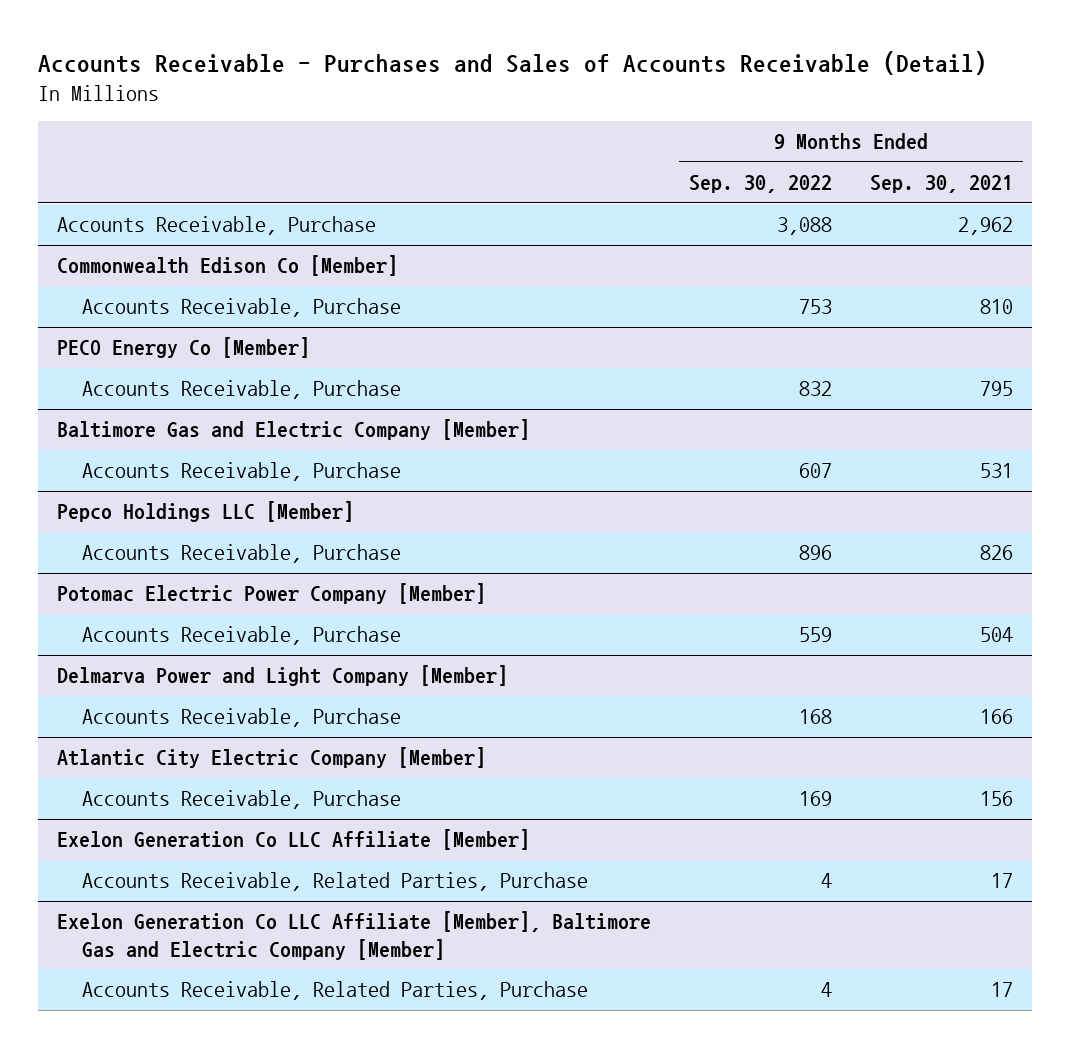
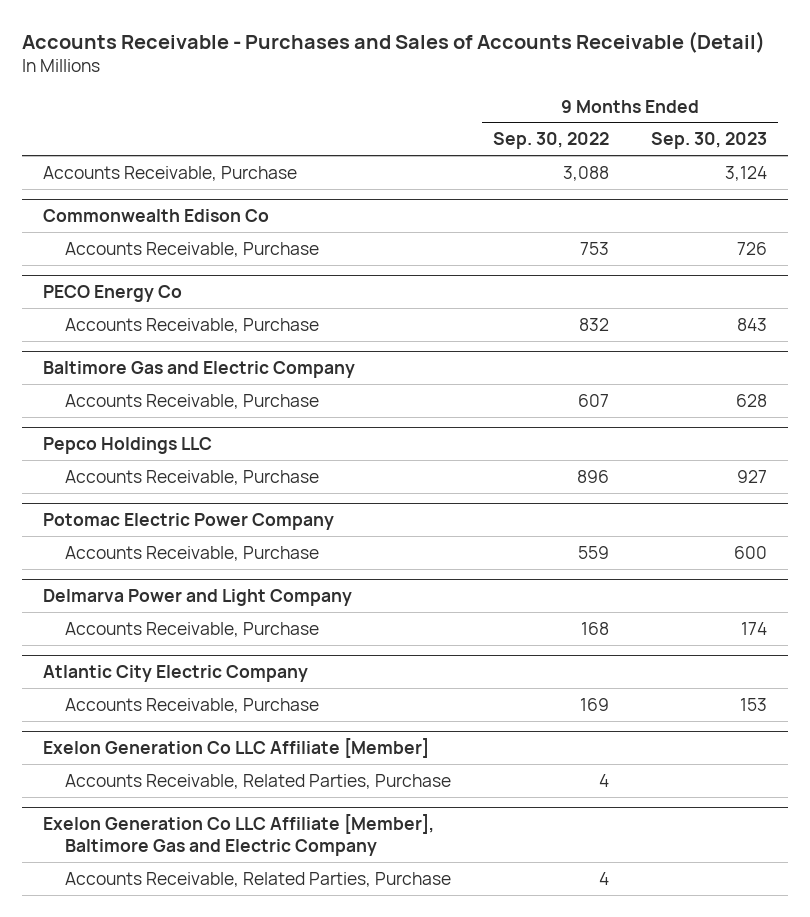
[870,175,1014,194] Sep. 30, 2021 -> none
none -> [651,132,768,150] Sep. 30, 2023
[56,255,398,277] Commonwealth Edison Co [Member] -> [42,209,269,223] Commonwealth Edison Co
[56,337,310,359] PECO Energy Co [Member] -> [42,285,182,303] PECO Energy Co
[56,419,530,441] Baltimore Gas and Electric Company [Member] -> [42,361,355,379] Baltimore Gas and Electric Company
[56,501,354,523] Pepco Holdings LLC [Member] -> [42,437,212,455] Pepco Holdings LLC
[56,583,486,605] Potomac Electric Power Company [Member] -> [42,513,334,531] Potomac Electric Power Company
[56,665,508,687] Delmarva Power and Light Company [Member] -> [42,589,352,607] Delmarva Power and Light Company
[56,747,486,769] Atlantic City Electric Company [Member] -> [42,665,308,683] Atlantic City Electric Company
[56,911,651,960] Exelon Generation Co LLC Affiliate [Member], Baltimore Gas and Electric Company [Member] -> [42,814,434,856] Exelon Generation Co LLC Affiliate [Member], Baltimore Gas and Electric Company

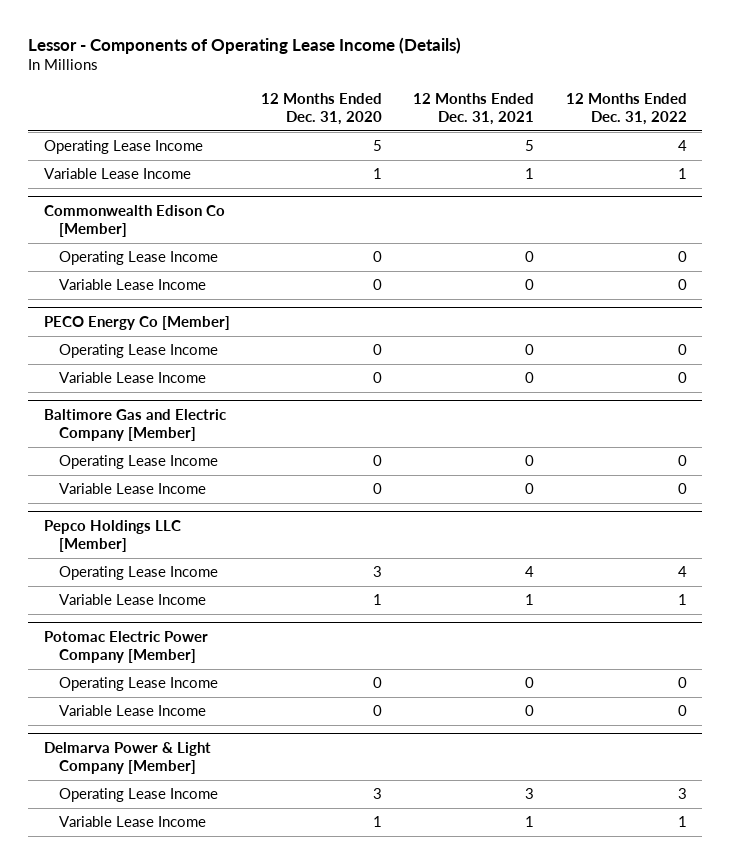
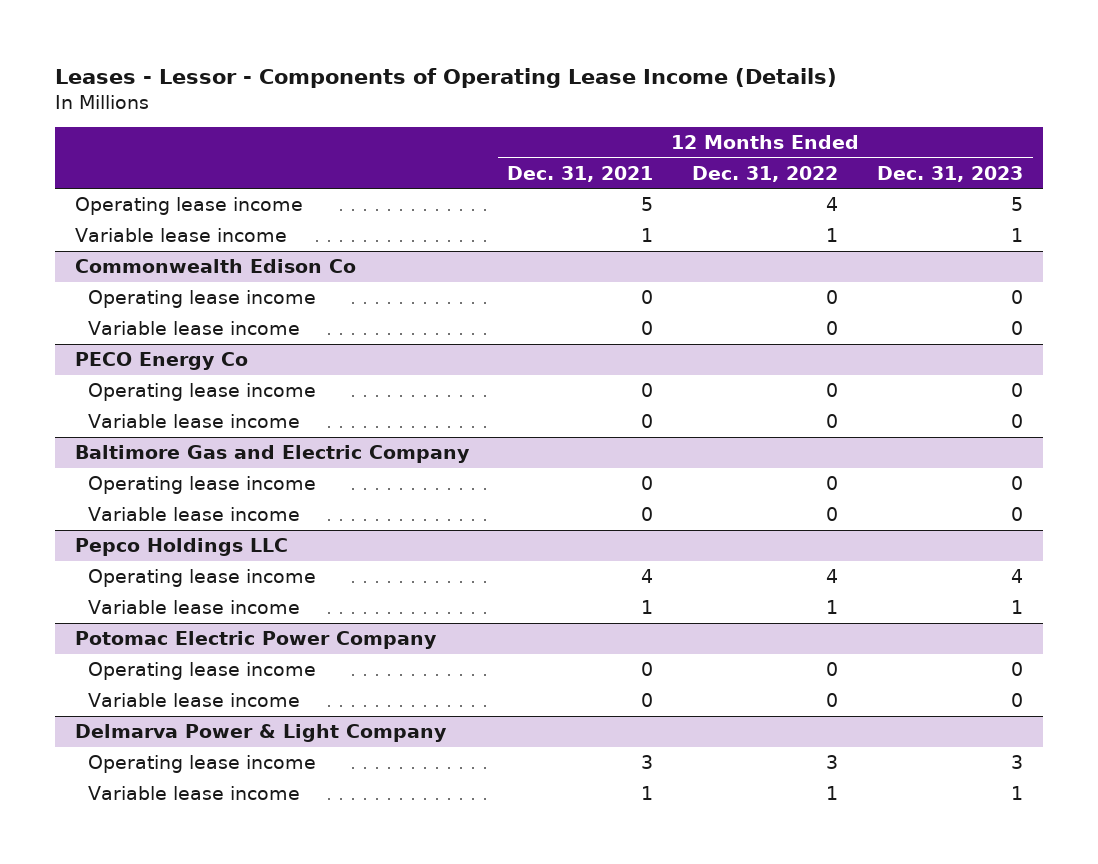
[28,36,462,54] Lessor - Components of Operating Lease Income (Details) -> [55,67,838,88] Leases - Lessor - Components of Operating Lease Income (Details)
[261,92,383,125] 12 Months Ended Dec. 31, 2020 -> none
none -> [877,165,1024,182] Dec. 31, 2023
[43,140,203,155] Operating Lease Income -> [74,197,303,216] Operating lease income
[43,168,191,180] Variable Lease Income -> [74,228,287,243] Variable lease income
[43,205,225,238] Commonwealth Edison Co [Member] -> [74,259,356,274] Commonwealth Edison Co
[58,251,218,266] Operating Lease Income -> [88,290,317,309] Operating lease income
[58,279,206,291] Variable Lease Income -> [88,321,301,336] Variable lease income
[43,316,230,331] PECO Energy Co [Member] -> [74,352,248,371] PECO Energy Co
[58,344,218,359] Operating Lease Income -> [88,383,317,402] Operating lease income
[58,372,206,384] Variable Lease Income -> [88,414,301,429] Variable lease income
[43,409,226,442] Baltimore Gas and Electric Company [Member] -> [74,445,470,464] Baltimore Gas and Electric Company
[58,455,218,470] Operating Lease Income -> [88,476,317,495] Operating lease income
[58,483,206,495] Variable Lease Income -> [88,507,301,522] Variable lease income
[43,520,181,553] Pepco Holdings LLC [Member] -> [74,538,288,557] Pepco Holdings LLC
[58,566,218,581] Operating Lease Income -> [88,569,317,588] Operating lease income
[58,594,206,606] Variable Lease Income -> [88,600,301,615] Variable lease income
[43,631,208,664] Potomac Electric Power Company [Member] -> [74,631,437,650] Potomac Electric Power Company
[58,677,218,692] Operating Lease Income -> [88,662,317,681] Operating lease income
[58,705,206,717] Variable Lease Income -> [88,693,301,708] Variable lease income
[43,742,211,775] Delmarva Power & Light Company [Member] -> [74,724,447,743] Delmarva Power & Light Company
[58,788,218,803] Operating Lease Income -> [88,755,317,774] Operating lease income
[58,816,206,828] Variable Lease Income -> [88,786,301,801] Variable lease income

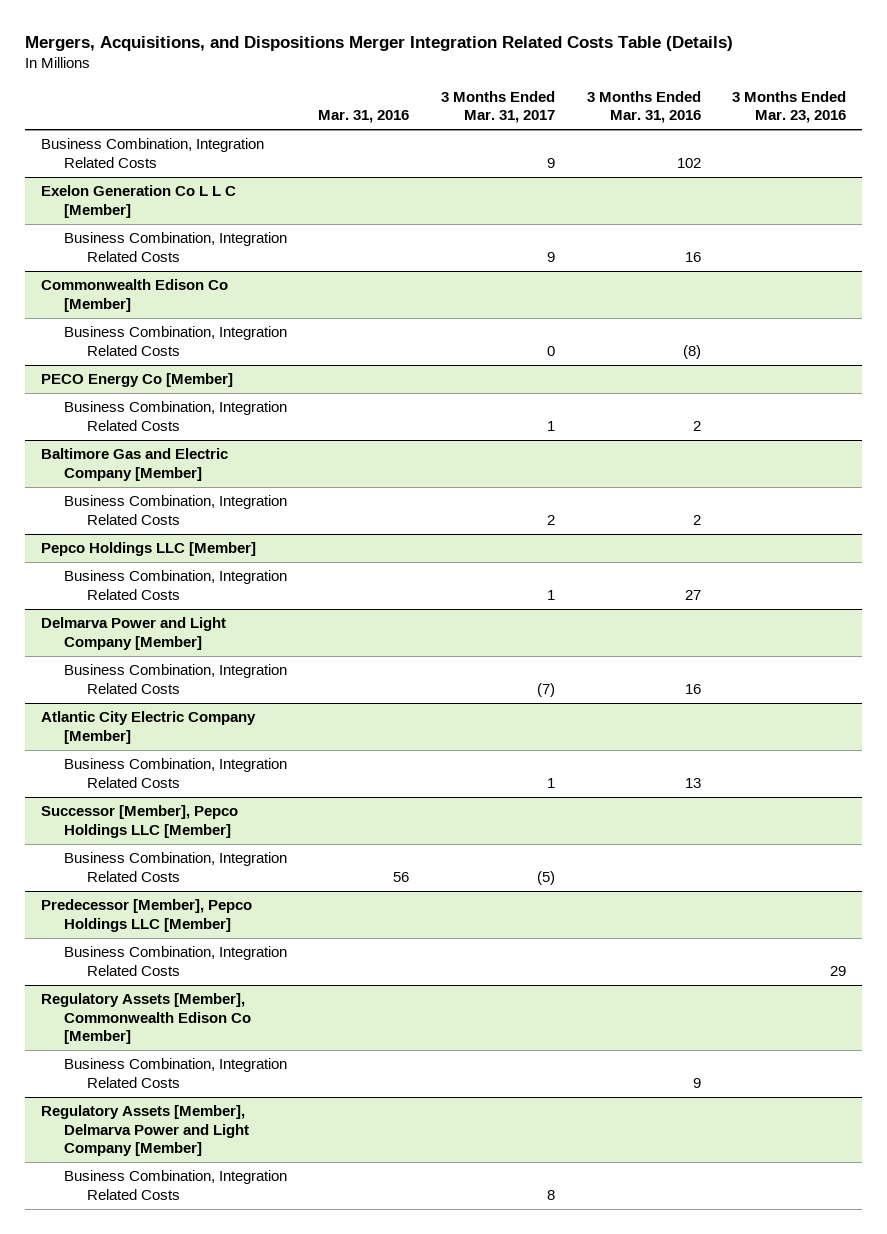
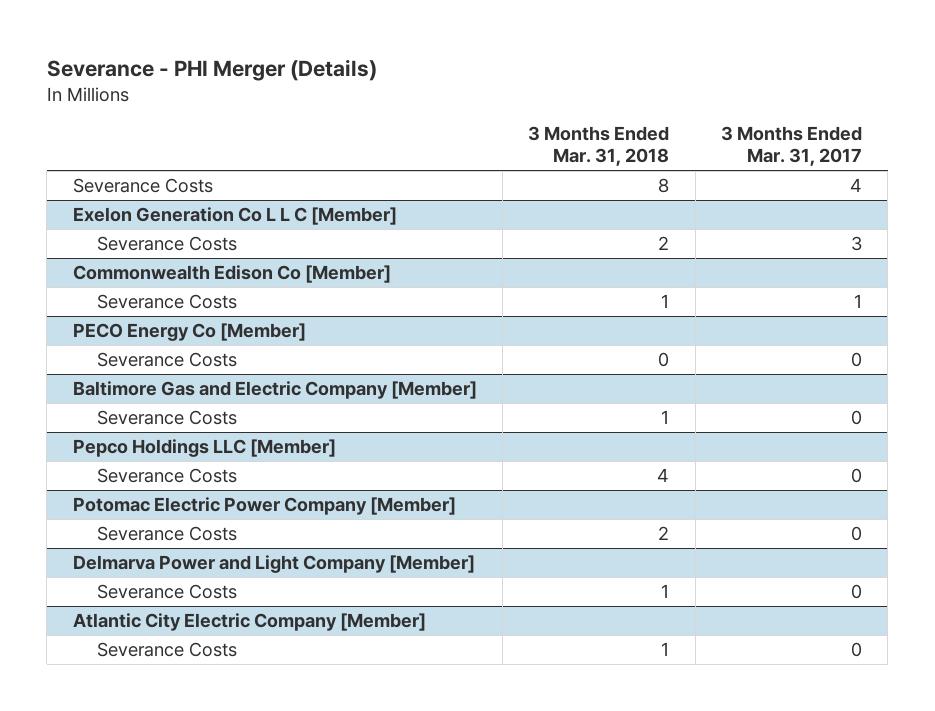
[24,35,733,51] Mergers, Acquisitions, and Dispositions Merger Integration Related Costs Table (Details) -> [46,58,377,81] Severance - PHI Merger (Details)
[318,110,410,124] Mar. 31, 2016 -> none
[586,90,701,124] 3 Months Ended Mar. 31, 2016 -> none
[732,90,847,124] 3 Months Ended Mar. 23, 2016 -> none
none -> [528,126,670,167] 3 Months Ended Mar. 31, 2018
[40,138,264,168] Business Combination, Integration Related Costs -> none
none -> [72,178,213,194] Severance Costs
[63,232,287,262] Business Combination, Integration Related Costs -> none
none -> [96,236,237,252] Severance Costs
[63,326,287,356] Business Combination, Integration Related Costs -> none
none -> [96,294,237,310] Severance Costs
[63,401,287,431] Business Combination, Integration Related Costs -> none
none -> [96,352,237,368] Severance Costs
[63,495,287,525] Business Combination, Integration Related Costs -> none
none -> [96,410,237,426] Severance Costs
[63,570,287,600] Business Combination, Integration Related Costs -> none
none -> [96,468,237,484] Severance Costs
none -> [72,497,456,516] Potomac Electric Power Company [Member]
none -> [96,526,237,542] Severance Costs
[63,664,287,694] Business Combination, Integration Related Costs -> none
none -> [96,584,237,600] Severance Costs
[63,758,287,788] Business Combination, Integration Related Costs -> none
[40,805,238,838] Successor [Member], Pepco Holdings LLC [Member] -> none
[63,852,287,882] Business Combination, Integration Related Costs -> none
[40,899,252,932] Predecessor [Member], Pepco Holdings LLC [Member] -> none
[63,946,287,976] Business Combination, Integration Related Costs -> none
[40,993,251,1044] Regulatory Assets [Member], Commonwealth Edison Co [Member] -> none
[63,1058,287,1088] Business Combination, Integration Related Costs -> none
[40,1105,249,1156] Regulatory Assets [Member], Delmarva Power and Light Company [Member] -> none
[63,1170,287,1200] Business Combination, Integration Related Costs -> none
none -> [96,642,237,658] Severance Costs

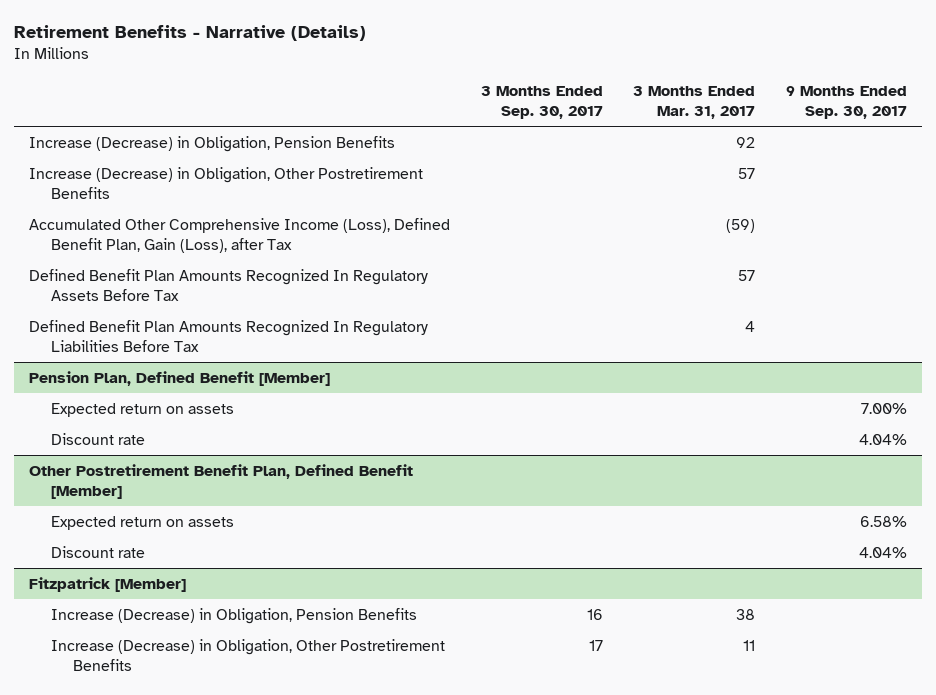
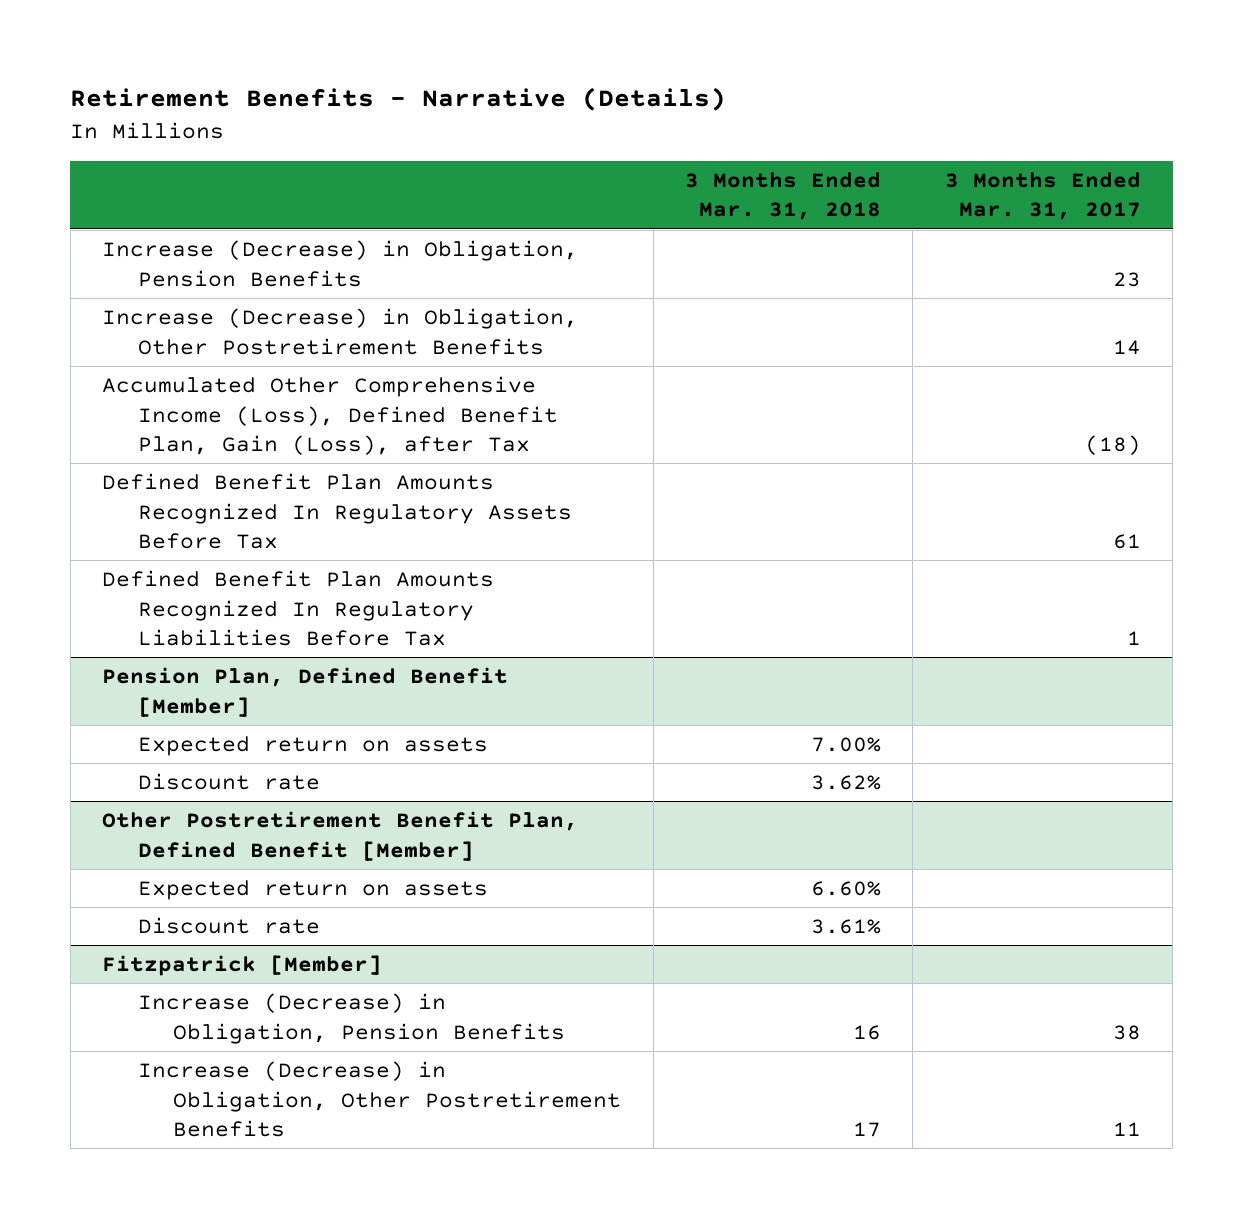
[480,85,603,119] 3 Months Ended Sep. 30, 2017 -> none
[785,85,907,119] 9 Months Ended Sep. 30, 2017 -> none
none -> [684,171,881,221] 3 Months Ended Mar. 31, 2018
[736,136,756,148] 92 -> [1112,271,1141,287] 23
[738,167,756,179] 57 -> [1112,339,1141,355] 14
[726,218,756,233] (59) -> [1084,435,1141,456] (18)
[738,269,756,281] 57 -> [1112,534,1141,550] 61
[745,320,756,332] 4 -> [1126,631,1141,646] 1

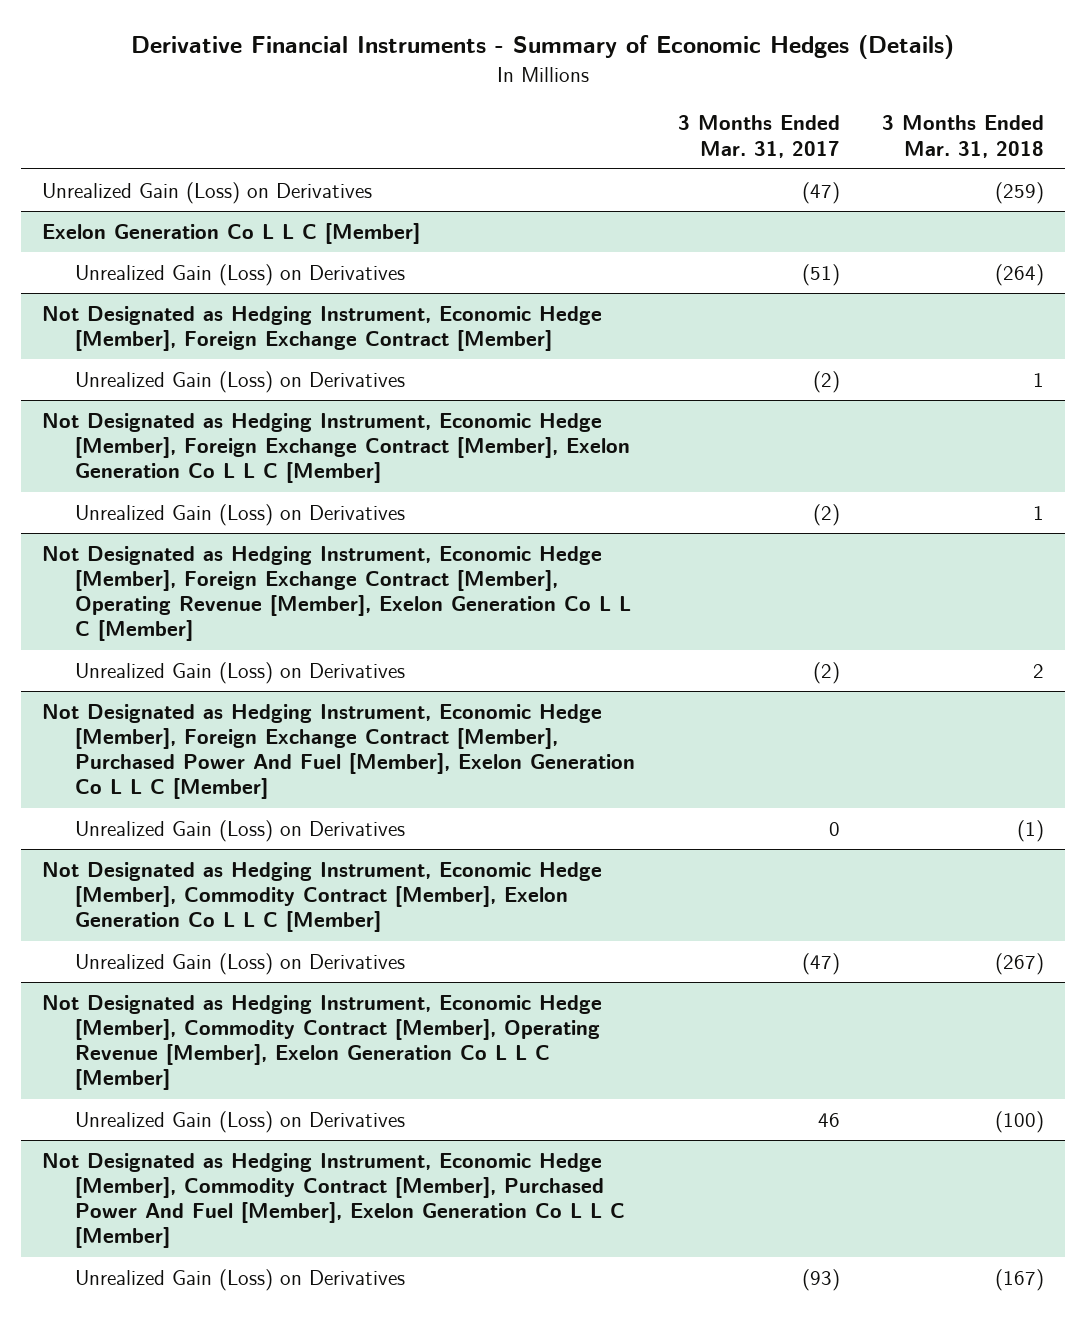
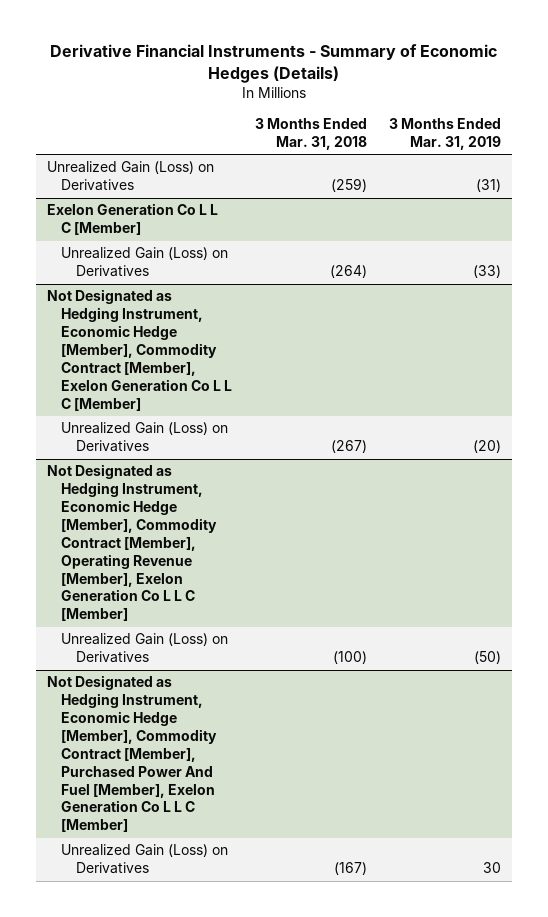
[677,115,840,158] 3 Months Ended Mar. 31, 2017 -> none
none -> [388,118,501,151] 3 Months Ended Mar. 31, 2019
[42,305,603,352] Not Designated as Hedging Instrument, Economic Hedge [Member], Foreign Exchange Contract [Member] -> none
[74,370,405,393] Unrealized Gain (Loss) on Derivatives -> none
[42,412,630,484] Not Designated as Hedging Instrument, Economic Hedge [Member], Foreign Exchange Contract [Member], Exelon Generation Co L L C [Member] -> none
[74,503,405,526] Unrealized Gain (Loss) on Derivatives -> none
[42,545,631,642] Not Designated as Hedging Instrument, Economic Hedge [Member], Foreign Exchange Contract [Member], Operating Revenue [Member], Exelon Generation Co L L C [Member] -> none
[74,661,405,684] Unrealized Gain (Loss) on Derivatives -> none
[42,703,635,800] Not Designated as Hedging Instrument, Economic Hedge [Member], Foreign Exchange Contract [Member], Purchased Power And Fuel [Member], Exelon Generation Co L L C [Member] -> none
[74,819,405,842] Unrealized Gain (Loss) on Derivatives -> none

